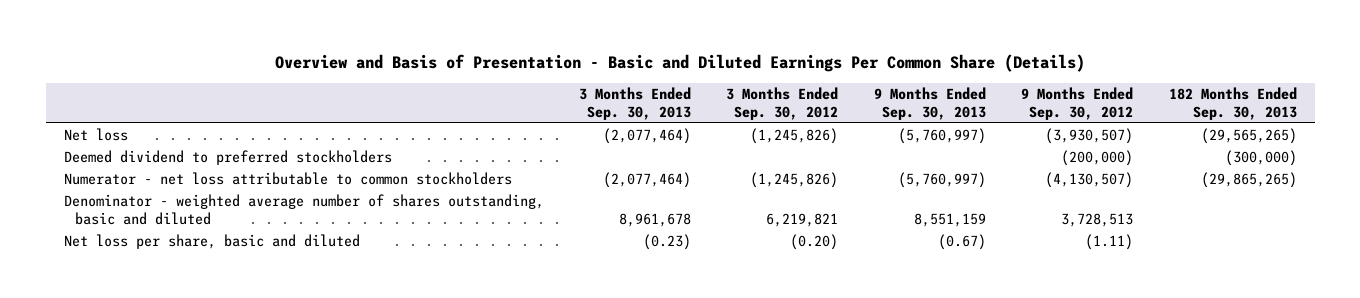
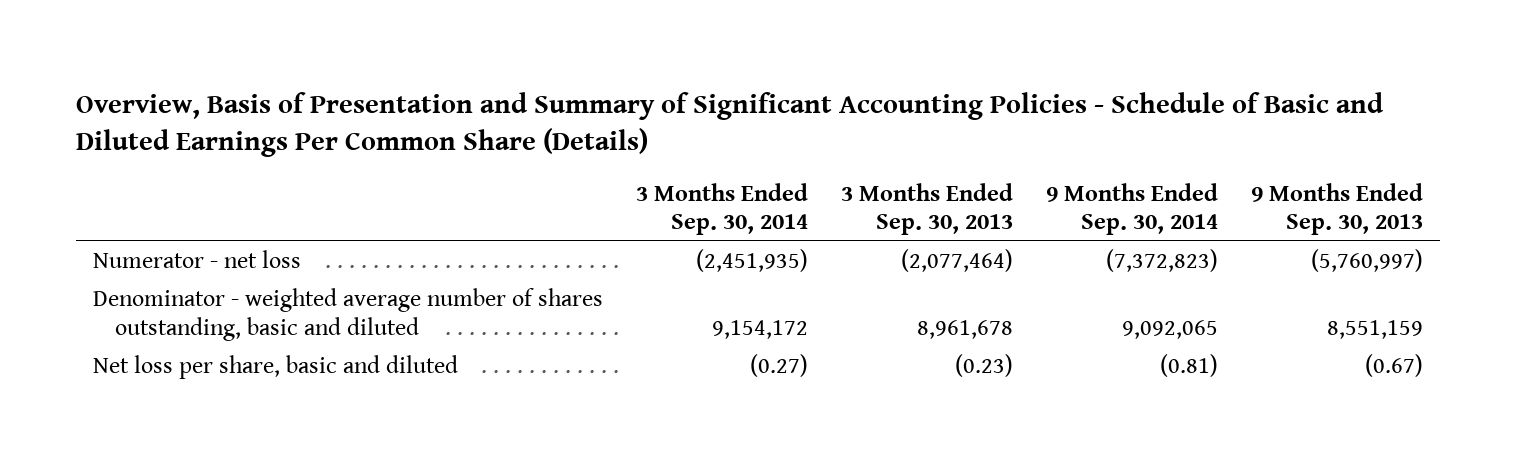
[275,54,1086,73] Overview and Basis of Presentation - Basic and Diluted Earnings Per Common Share (Details) -> [76,92,1385,158] Overview, Basis of Presentation and Summary of Significant Accounting Policies - Schedule of Basic and Diluted Earnings Per Common Share (Details)
[726,87,839,120] 3 Months Ended Sep. 30, 2012 -> none
[1021,87,1134,120] 9 Months Ended Sep. 30, 2012 -> none
[1168,87,1297,120] 182 Months Ended Sep. 30, 2013 -> none
none -> [635,182,808,236] 3 Months Ended Sep. 30, 2014
none -> [1046,182,1219,236] 9 Months Ended Sep. 30, 2014
[63,128,128,142] Net loss -> none
[63,150,392,166] Deemed dividend to preferred stockholders -> none
[63,172,512,186] Numerator - net loss attributable to common stockholders -> [92,250,301,269] Numerator - net loss

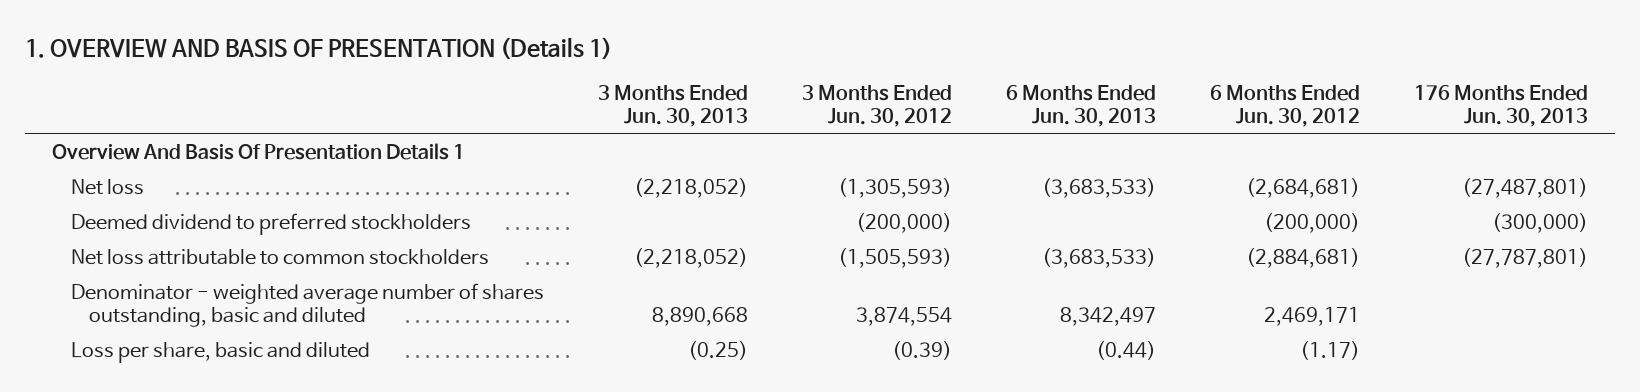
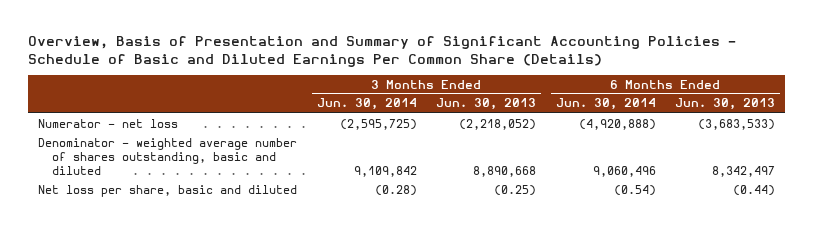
[25,36,613,60] 1. OVERVIEW AND BASIS OF PRESENTATION (Details 1) -> [28,35,737,67] Overview, Basis of Presentation and Summary of Significant Accounting Policies - Schedule of Basic and Diluted Earnings Per Common Share (Details)
[801,84,952,127] 3 Months Ended Jun. 30, 2012 -> none
[1210,84,1361,127] 6 Months Ended Jun. 30, 2012 -> none
[1414,84,1589,127] 176 Months Ended Jun. 30, 2013 -> none
none -> [316,98,417,111] Jun. 30, 2014
none -> [555,98,656,111] Jun. 30, 2014
[52,142,466,160] Overview And Basis Of Presentation Details 1 -> none
[70,178,144,195] Net loss -> none
[70,212,471,235] Deemed dividend to preferred stockholders -> none
[70,248,489,265] Net loss attributable to common stockholders -> [38,118,179,128] Numerator - net loss
[70,341,370,363] Loss per share, basic and diluted -> [38,184,298,197] Net loss per share, basic and diluted

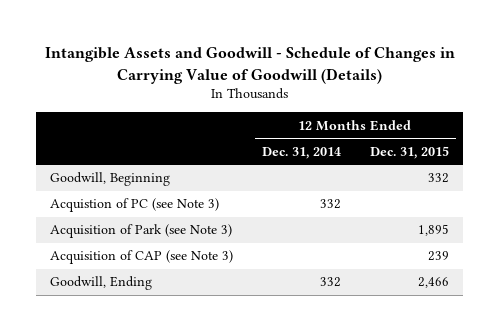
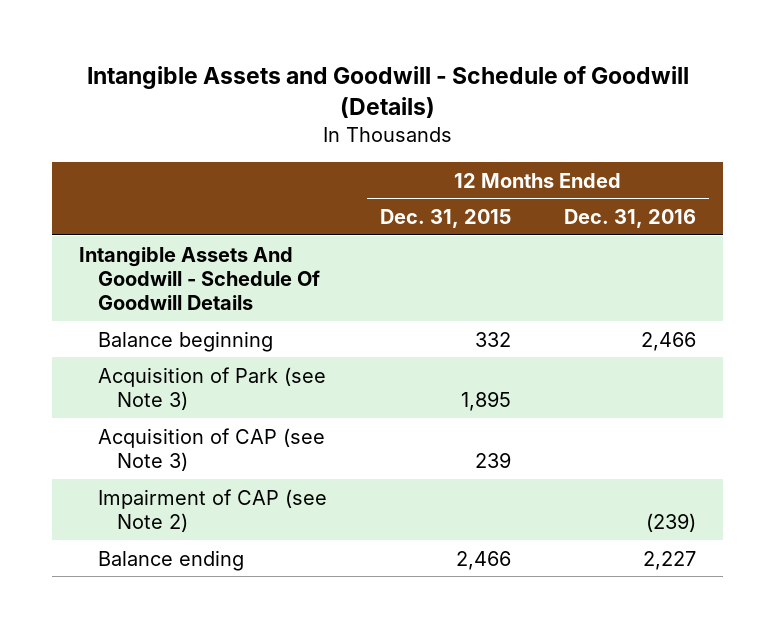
[44,46,455,84] Intangible Assets and Goodwill - Schedule of Changes in Carrying Value of Goodwill (Details) -> [86,65,689,118] Intangible Assets and Goodwill - Schedule of Goodwill (Details)
[262,146,342,159] Dec. 31, 2014 -> none
none -> [564,209,697,229] Dec. 31, 2016
[50,198,220,213] Acquistion of PC (see Note 3) -> none
none -> [78,246,321,311] Intangible Assets And Goodwill - Schedule Of Goodwill Details
[50,172,171,187] Goodwill, Beginning -> [98,330,274,352] Balance beginning
none -> [98,488,328,532] Impairment of CAP (see Note 2)
[50,276,153,291] Goodwill, Ending -> [98,549,245,571] Balance ending

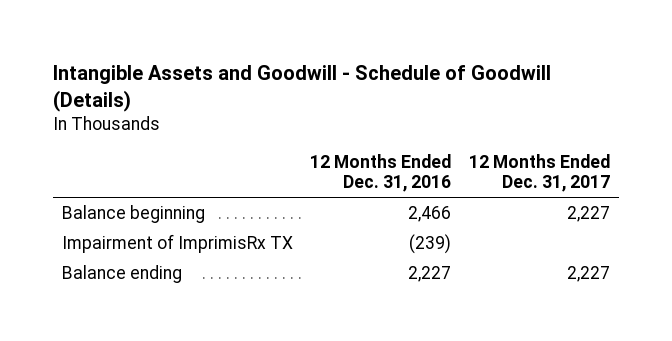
[380,209,512,229] Dec. 31, 2015 -> none
none -> [468,154,610,193] 12 Months Ended Dec. 31, 2017
[78,246,321,311] Intangible Assets And Goodwill - Schedule Of Goodwill Details -> none
[98,366,327,410] Acquisition of Park (see Note 3) -> none
[98,427,326,471] Acquisition of CAP (see Note 3) -> none
[98,488,328,532] Impairment of CAP (see Note 2) -> [61,234,293,254] Impairment of ImprimisRx TX

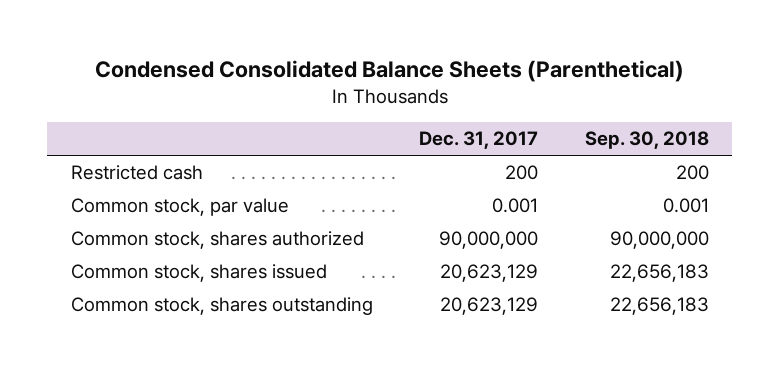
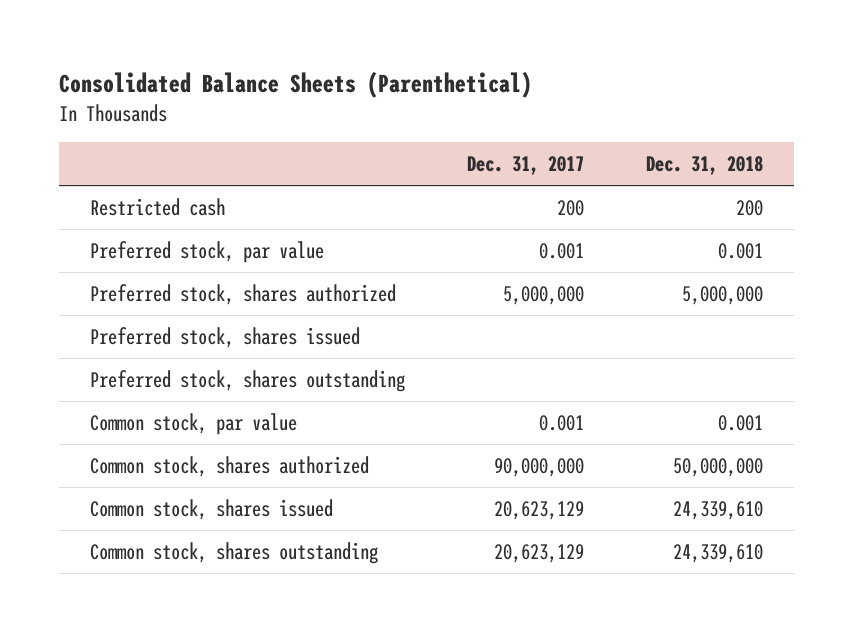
[94,60,684,83] Condensed Consolidated Balance Sheets (Parenthetical) -> [59,71,533,99] Consolidated Balance Sheets (Parenthetical)
[584,131,709,150] Sep. 30, 2018 -> none
none -> [646,156,764,176] Dec. 31, 2018
none -> [90,240,325,263] Preferred stock, par value
none -> [90,283,397,305] Preferred stock, shares authorized
none -> [90,326,361,348] Preferred stock, shares issued
none -> [90,369,406,392] Preferred stock, shares outstanding

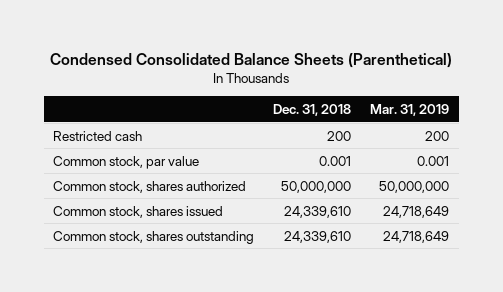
[59,71,533,99] Consolidated Balance Sheets (Parenthetical) -> [50,52,453,68] Condensed Consolidated Balance Sheets (Parenthetical)
[467,156,585,176] Dec. 31, 2017 -> none
none -> [370,104,450,117] Mar. 31, 2019
[90,240,325,263] Preferred stock, par value -> none
[90,283,397,305] Preferred stock, shares authorized -> none
[90,326,361,348] Preferred stock, shares issued -> none
[90,369,406,392] Preferred stock, shares outstanding -> none

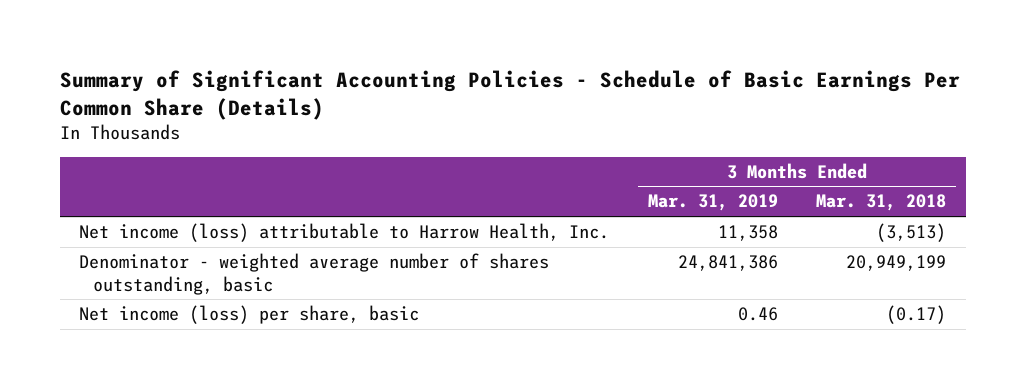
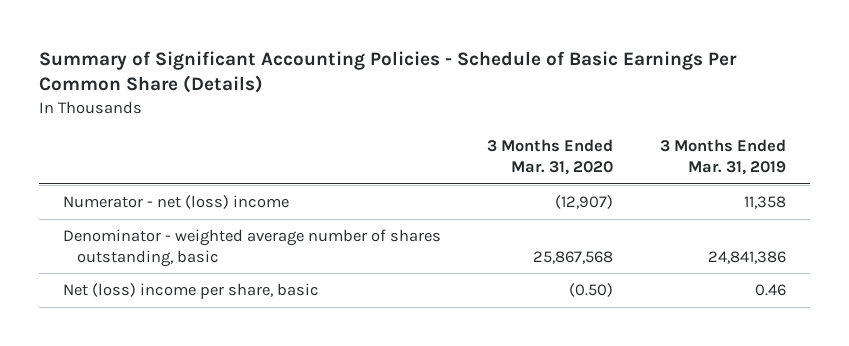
[816,194,947,212] Mar. 31, 2018 -> none
none -> [487,139,614,175] 3 Months Ended Mar. 31, 2020
[78,223,609,243] Net income (loss) attributable to Harrow Health, Inc. -> [62,195,289,210] Numerator - net (loss) income
[78,305,419,325] Net income (loss) per share, basic -> [62,283,319,300] Net (loss) income per share, basic

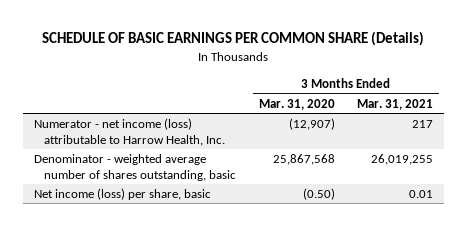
[39,50,738,94] Summary of Significant Accounting Policies - Schedule of Basic Earnings Per Common Share (Details) -> [42,31,425,47] SCHEDULE OF BASIC EARNINGS PER COMMON SHARE (Details)
[660,139,787,175] 3 Months Ended Mar. 31, 2019 -> none
none -> [356,98,433,110] Mar. 31, 2021
[62,195,289,210] Numerator - net (loss) income -> [33,118,226,146] Numerator - net income (loss) attributable to Harrow Health, Inc.
[62,283,319,300] Net (loss) income per share, basic -> [33,188,211,201] Net income (loss) per share, basic

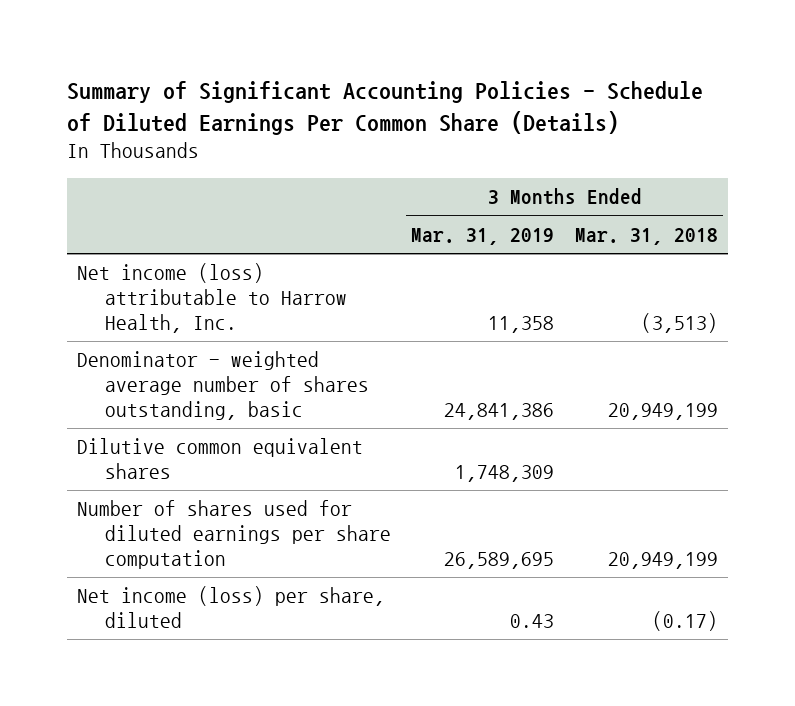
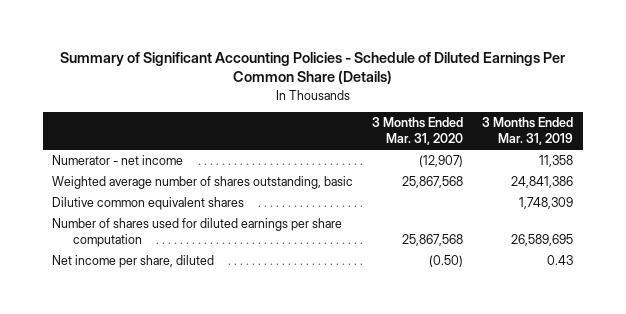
[575,228,719,246] Mar. 31, 2018 -> none
none -> [372,117,464,146] 3 Months Ended Mar. 31, 2020
[76,263,347,333] Net income (loss) attributable to Harrow Health, Inc. -> [52,154,184,165] Numerator - net income
[76,351,369,420] Denominator - weighted average number of shares outstanding, basic -> [52,175,354,189] Weighted average number of shares outstanding, basic
[76,586,385,629] Net income (loss) per share, diluted -> [52,254,215,268] Net income per share, diluted

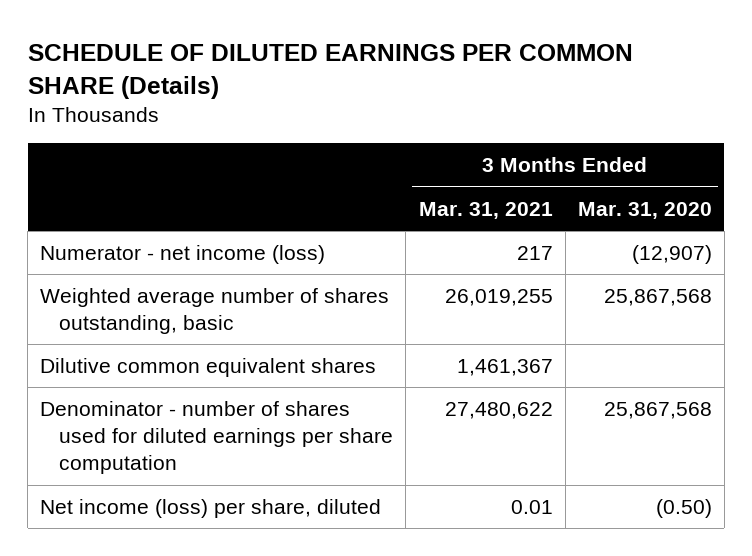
[59,51,565,85] Summary of Significant Accounting Policies - Schedule of Diluted Earnings Per Common Share (Details) -> [27,43,633,99] SCHEDULE OF DILUTED EARNINGS PER COMMON SHARE (Details)
[482,117,574,146] 3 Months Ended Mar. 31, 2019 -> none
none -> [418,201,553,219] Mar. 31, 2021
[52,154,184,165] Numerator - net income -> [40,244,326,264] Numerator - net income (loss)
[52,217,343,247] Number of shares used for diluted earnings per share computation -> [40,400,394,475] Denominator - number of shares used for diluted earnings per share computation
[52,254,215,268] Net income per share, diluted -> [40,498,382,518] Net income (loss) per share, diluted

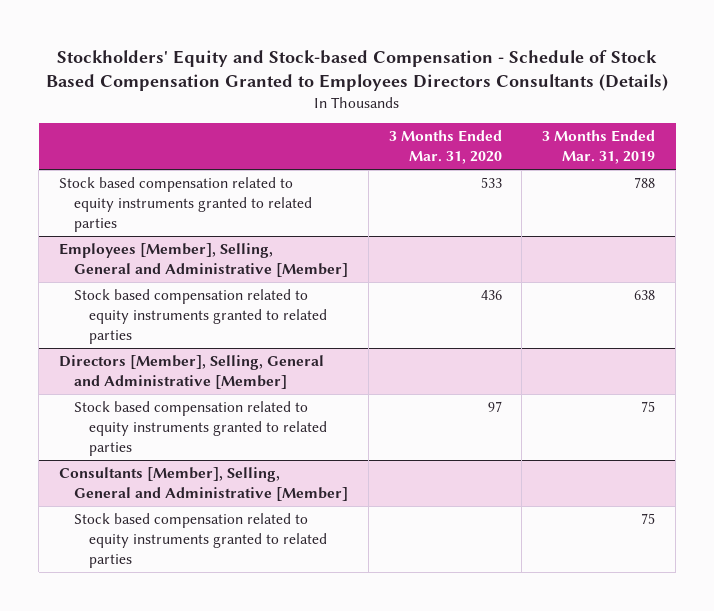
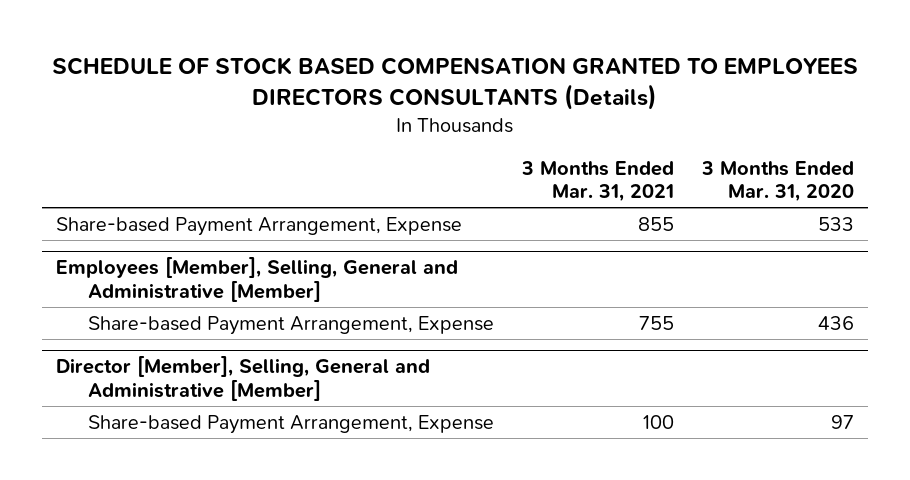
[46,49,669,91] Stockholders' Equity and Stock-based Compensation - Schedule of Stock Based Compensation Granted to Employees Directors Consultants (Details) -> [52,56,859,110] SCHEDULE OF STOCK BASED COMPENSATION GRANTED TO EMPLOYEES DIRECTORS CONSULTANTS (Details)
[542,130,656,165] 3 Months Ended Mar. 31, 2019 -> none
none -> [520,160,674,203] 3 Months Ended Mar. 31, 2021
[59,176,312,232] Stock based compensation related to equity instruments granted to related parties -> [56,216,463,236] Share-based Payment Arrangement, Expense
[59,466,348,501] Consultants [Member], Selling, General and Administrative [Member] -> none
[73,512,327,568] Stock based compensation related to equity instruments granted to related parties -> none
[73,288,327,344] Stock based compensation related to equity instruments granted to related parties -> [87,315,494,335] Share-based Payment Arrangement, Expense
[59,354,325,389] Directors [Member], Selling, General and Administrative [Member] -> [56,356,431,402] Director [Member], Selling, General and Administrative [Member]
[73,400,327,456] Stock based compensation related to equity instruments granted to related parties -> [87,414,494,434] Share-based Payment Arrangement, Expense

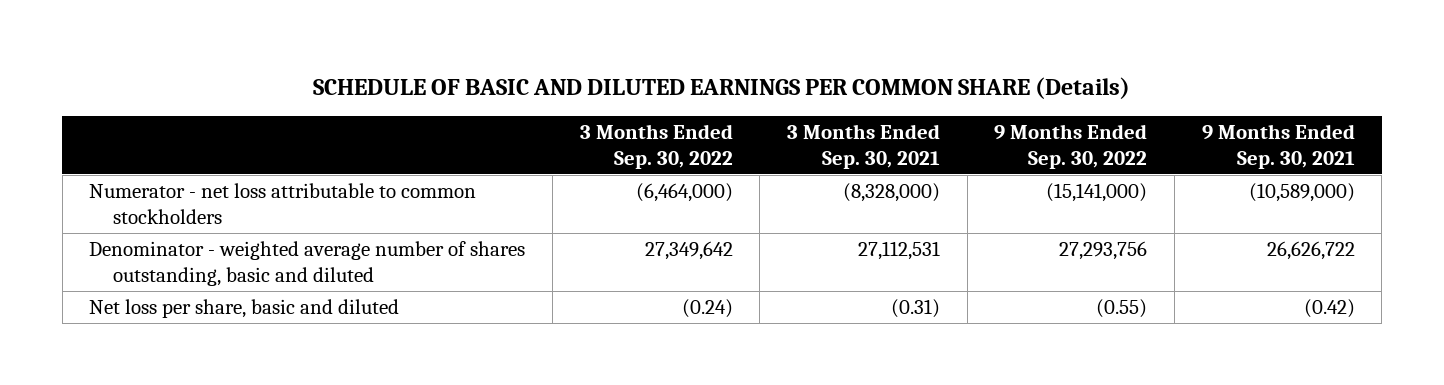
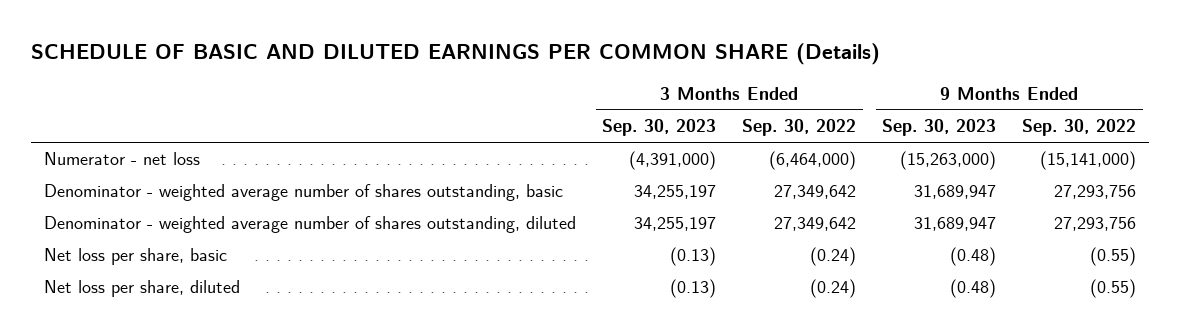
[786,124,940,169] 3 Months Ended Sep. 30, 2021 -> none
[1201,124,1355,169] 9 Months Ended Sep. 30, 2021 -> none
none -> [602,119,717,137] Sep. 30, 2023
none -> [882,119,997,137] Sep. 30, 2023
[89,183,477,224] Numerator - net loss attributable to common stockholders -> [44,152,201,166] Numerator - net loss
[89,241,526,286] Denominator - weighted average number of shares outstanding, basic and diluted -> [44,184,564,202] Denominator - weighted average number of shares outstanding, basic
none -> [44,216,577,234] Denominator - weighted average number of shares outstanding, diluted
[89,299,400,319] Net loss per share, basic and diluted -> [44,248,228,266] Net loss per share, basic
none -> [44,280,241,298] Net loss per share, diluted

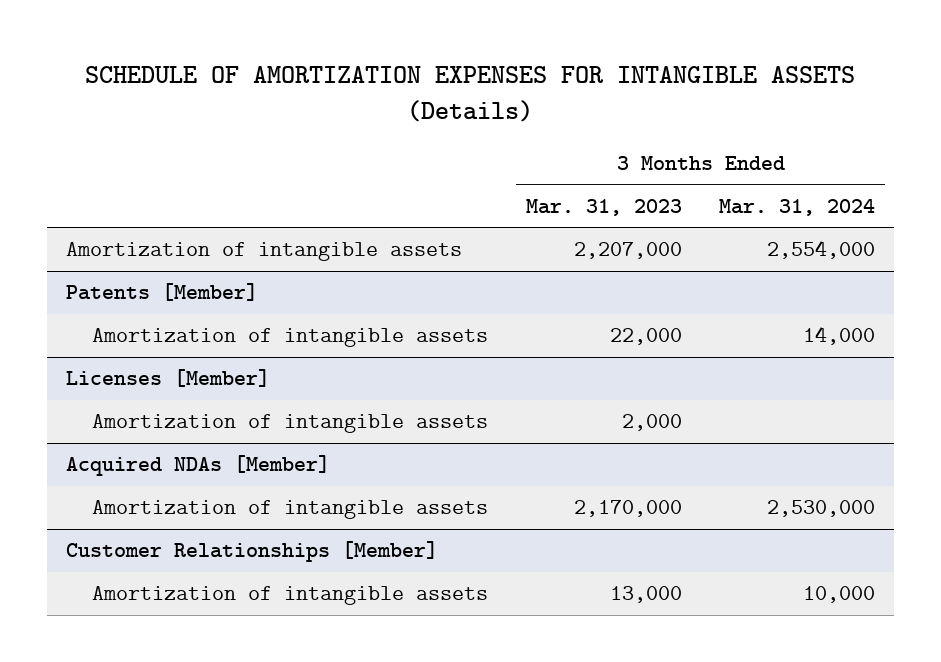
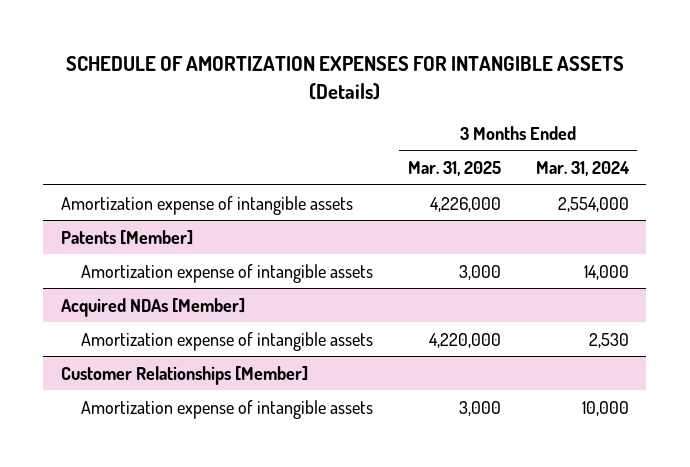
[525,198,682,216] Mar. 31, 2023 -> none
none -> [407,161,501,177] Mar. 31, 2025
[65,242,462,262] Amortization of intangible assets -> [60,195,353,215] Amortization expense of intangible assets
[65,369,270,388] Licenses [Member] -> none
[92,414,489,434] Amortization of intangible assets -> none
[92,328,489,348] Amortization of intangible assets -> [80,263,373,283] Amortization expense of intangible assets
[92,500,489,520] Amortization of intangible assets -> [80,331,373,351] Amortization expense of intangible assets
[767,500,876,518] 2,530,000 -> [588,332,629,348] 2,530
[92,586,489,606] Amortization of intangible assets -> [80,399,373,419] Amortization expense of intangible assets

